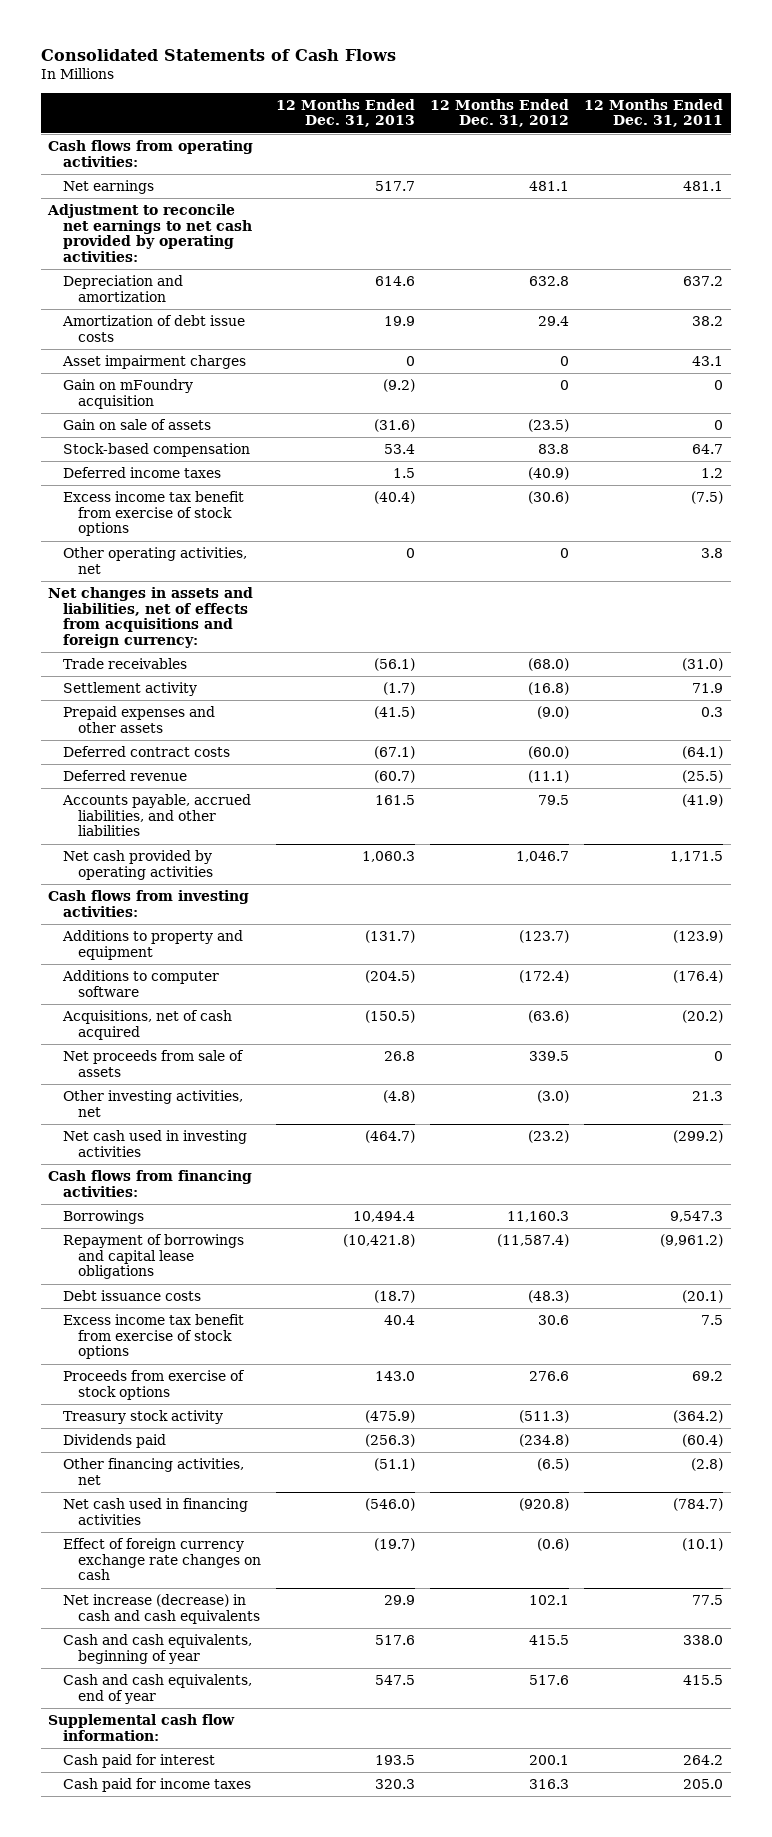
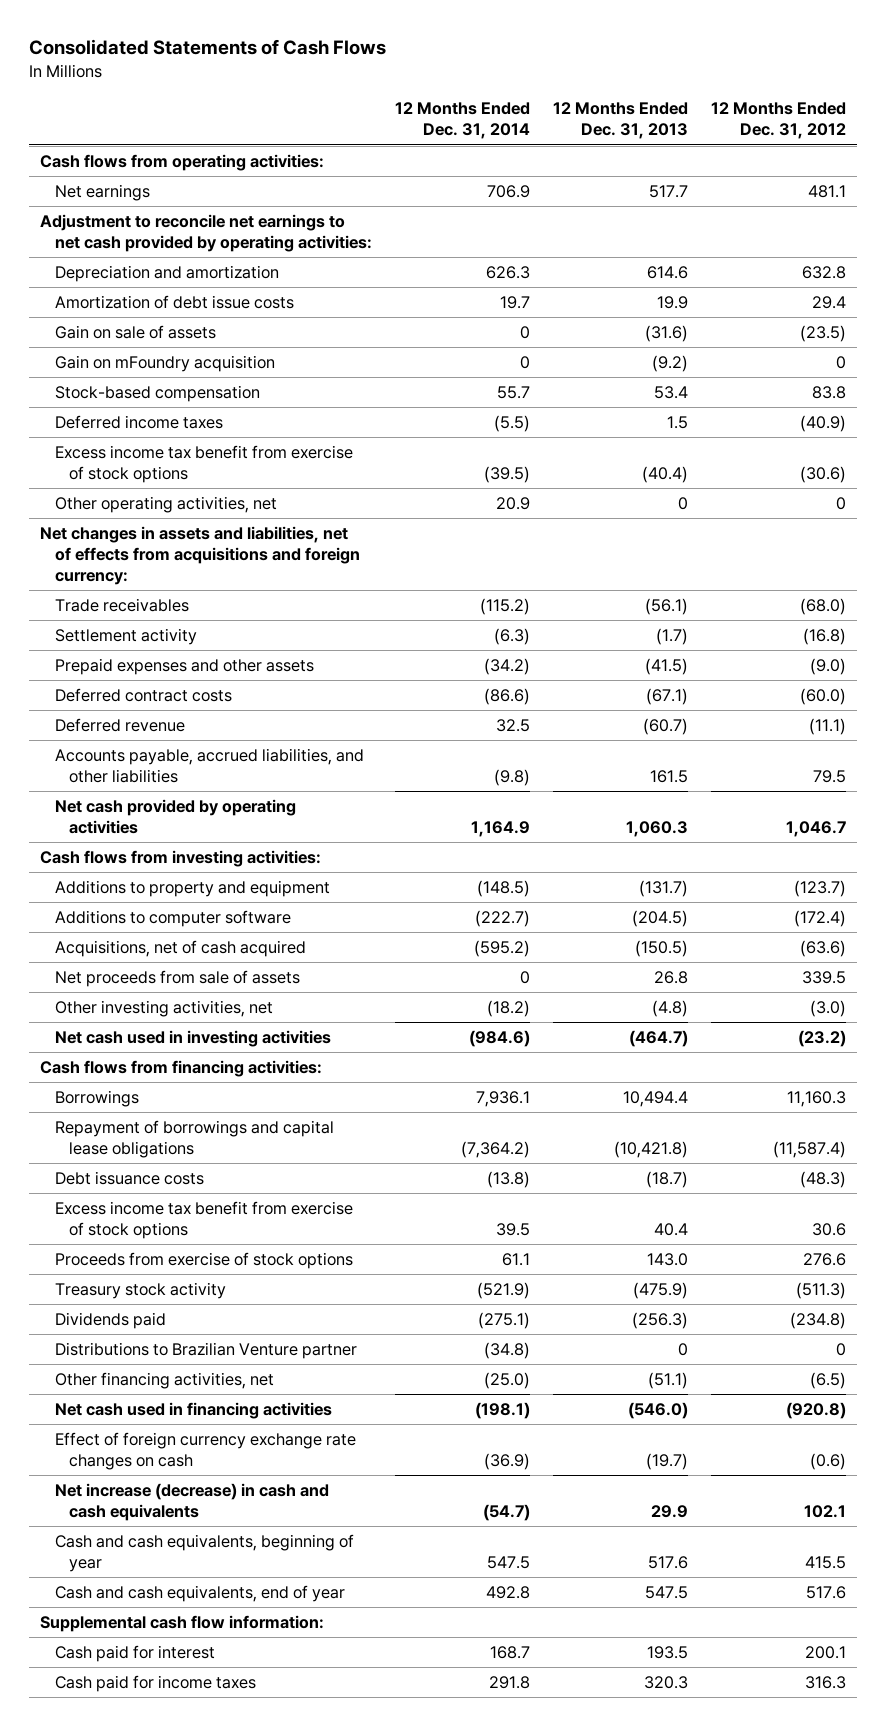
[584,98,724,128] 12 Months Ended Dec. 31, 2011 -> none
none -> [394,102,530,140] 12 Months Ended Dec. 31, 2014
[62,355,247,370] Asset impairment charges -> none
[63,379,194,409] Gain on mFoundry acquisition -> [54,355,275,373] Gain on mFoundry acquisition
none -> [54,1342,357,1360] Distributions to Brazilian Venture partner

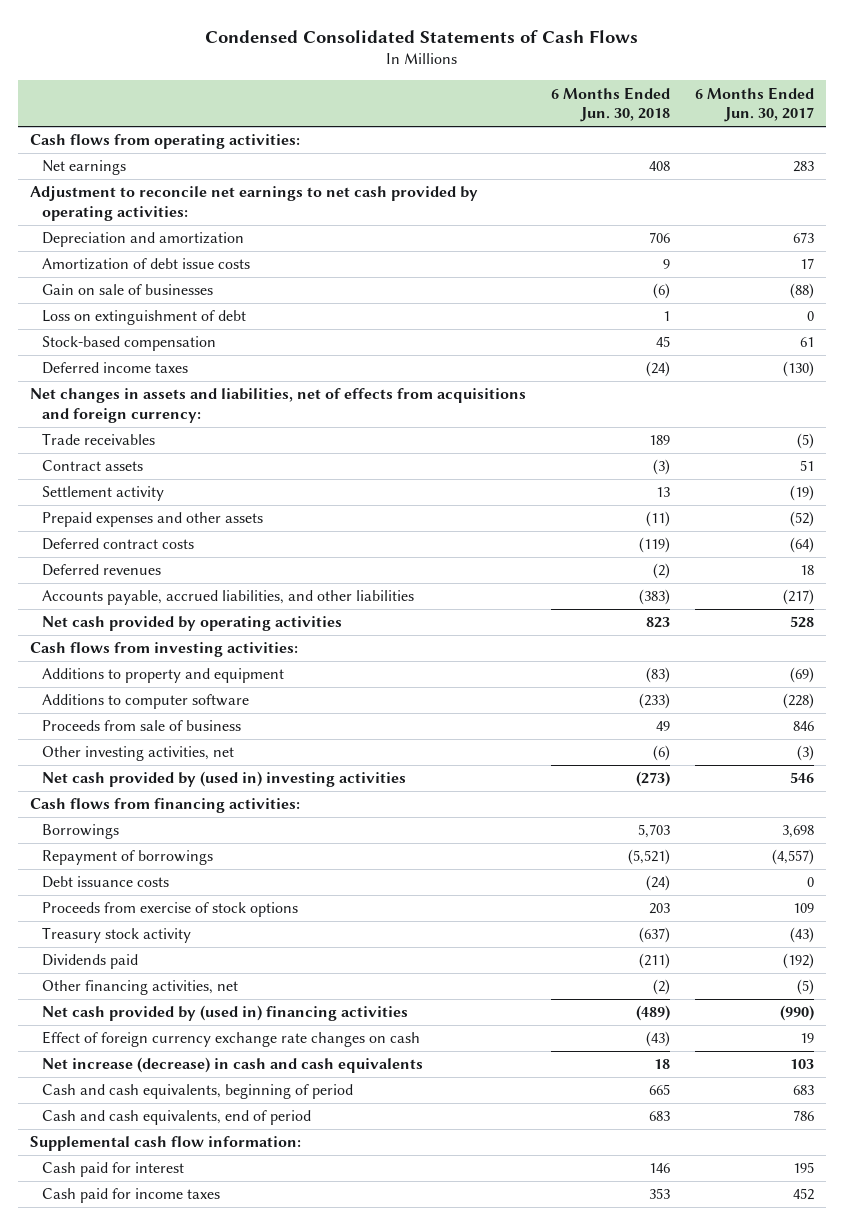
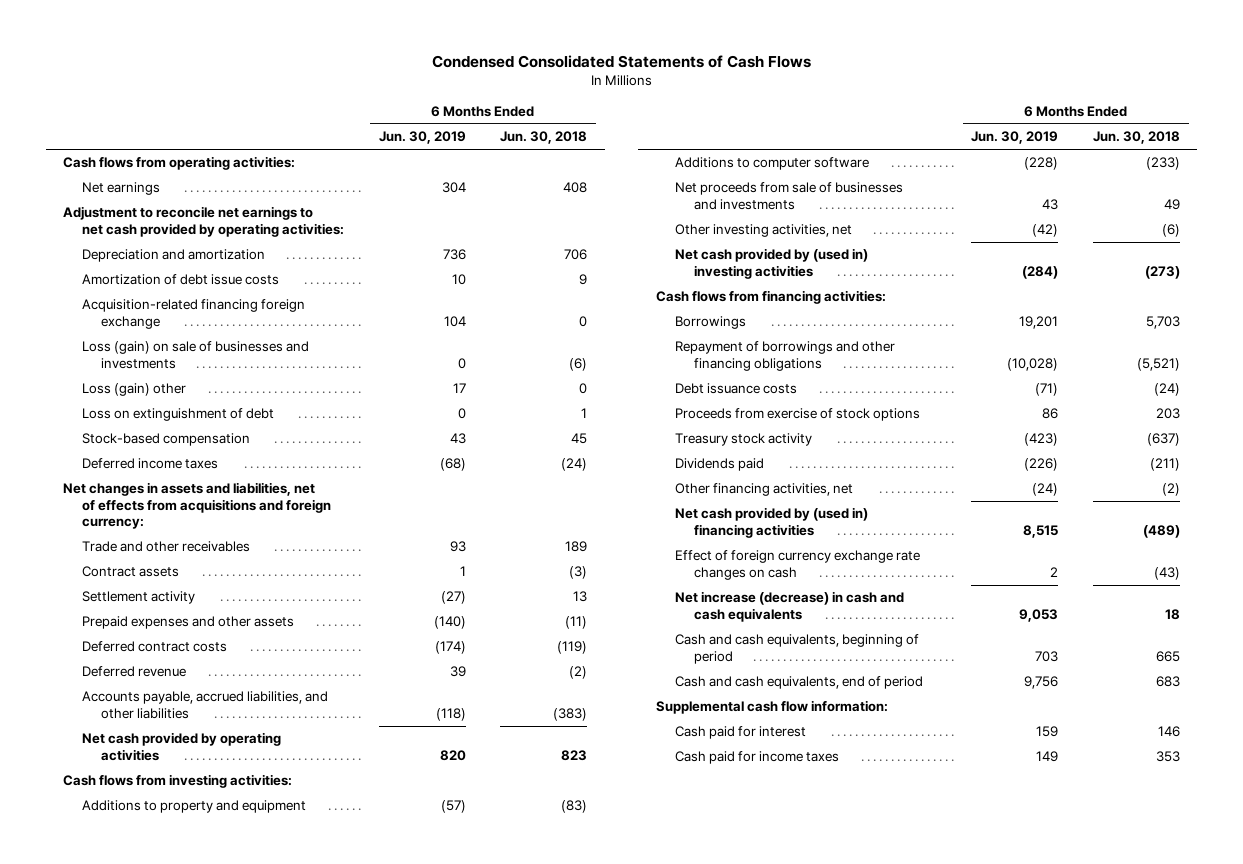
[694,86,814,123] 6 Months Ended Jun. 30, 2017 -> none
none -> [378,131,466,145] Jun. 30, 2019
none -> [82,299,306,329] Acquisition-related financing foreign exchange
[42,284,214,296] Gain on sale of businesses -> [82,341,310,369] Loss (gain) on sale of businesses and investments
none -> [82,383,187,397] Loss (gain) other
[42,433,156,446] Trade receivables -> [82,541,251,553] Trade and other receivables
[42,564,162,577] Deferred revenues -> none
none -> [82,666,187,678] Deferred revenue
[42,720,242,732] Proceeds from sale of business -> [674,182,903,210] Net proceeds from sale of businesses and investments
[42,850,214,866] Repayment of borrowings -> [674,341,895,371] Repayment of borrowings and other financing obligations

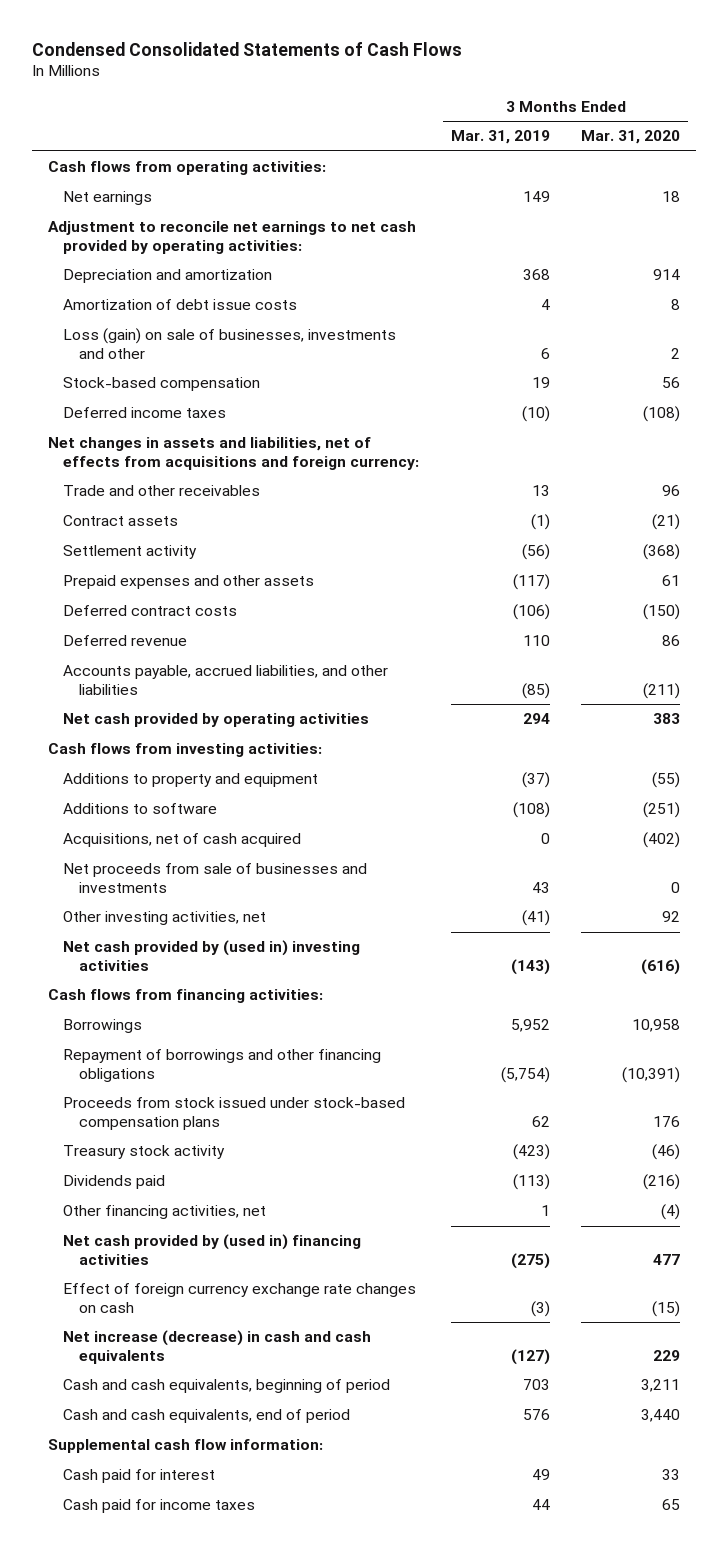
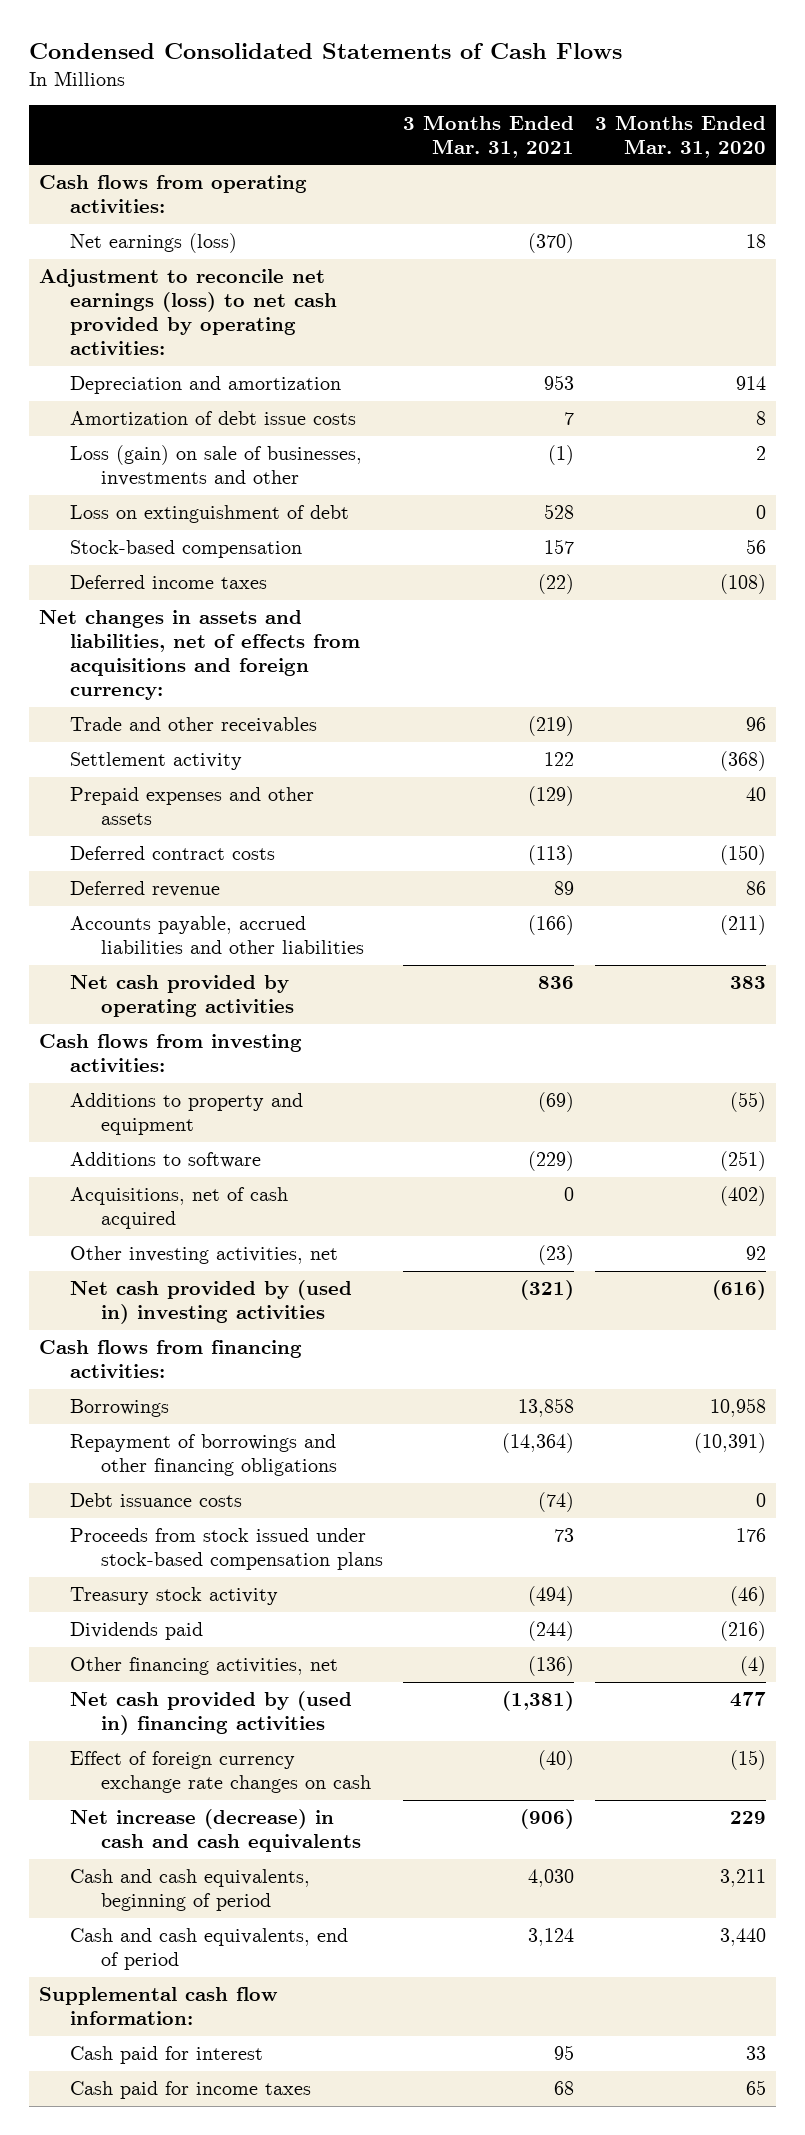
[450,130,550,145] Mar. 31, 2019 -> none
none -> [403,114,575,158] 3 Months Ended Mar. 31, 2021
[63,191,153,206] Net earnings -> [70,233,238,254] Net earnings (loss)
[47,221,416,254] Adjustment to reconcile net earnings to net cash provided by operating activities: -> [39,269,338,356] Adjustment to reconcile net earnings (loss) to net cash provided by operating activities:
none -> [70,505,350,524] Loss on extinguishment of debt
[63,515,179,527] Contract assets -> none
[662,575,681,587] 61 -> [745,787,766,802] 40
[63,665,389,695] Accounts payable, accrued liabilities, and other liabilities -> [70,916,364,955] Accounts payable, accrued liabilities and other liabilities
[63,863,368,893] Net proceeds from sale of businesses and investments -> none
none -> [70,1493,243,1508] Debt issuance costs

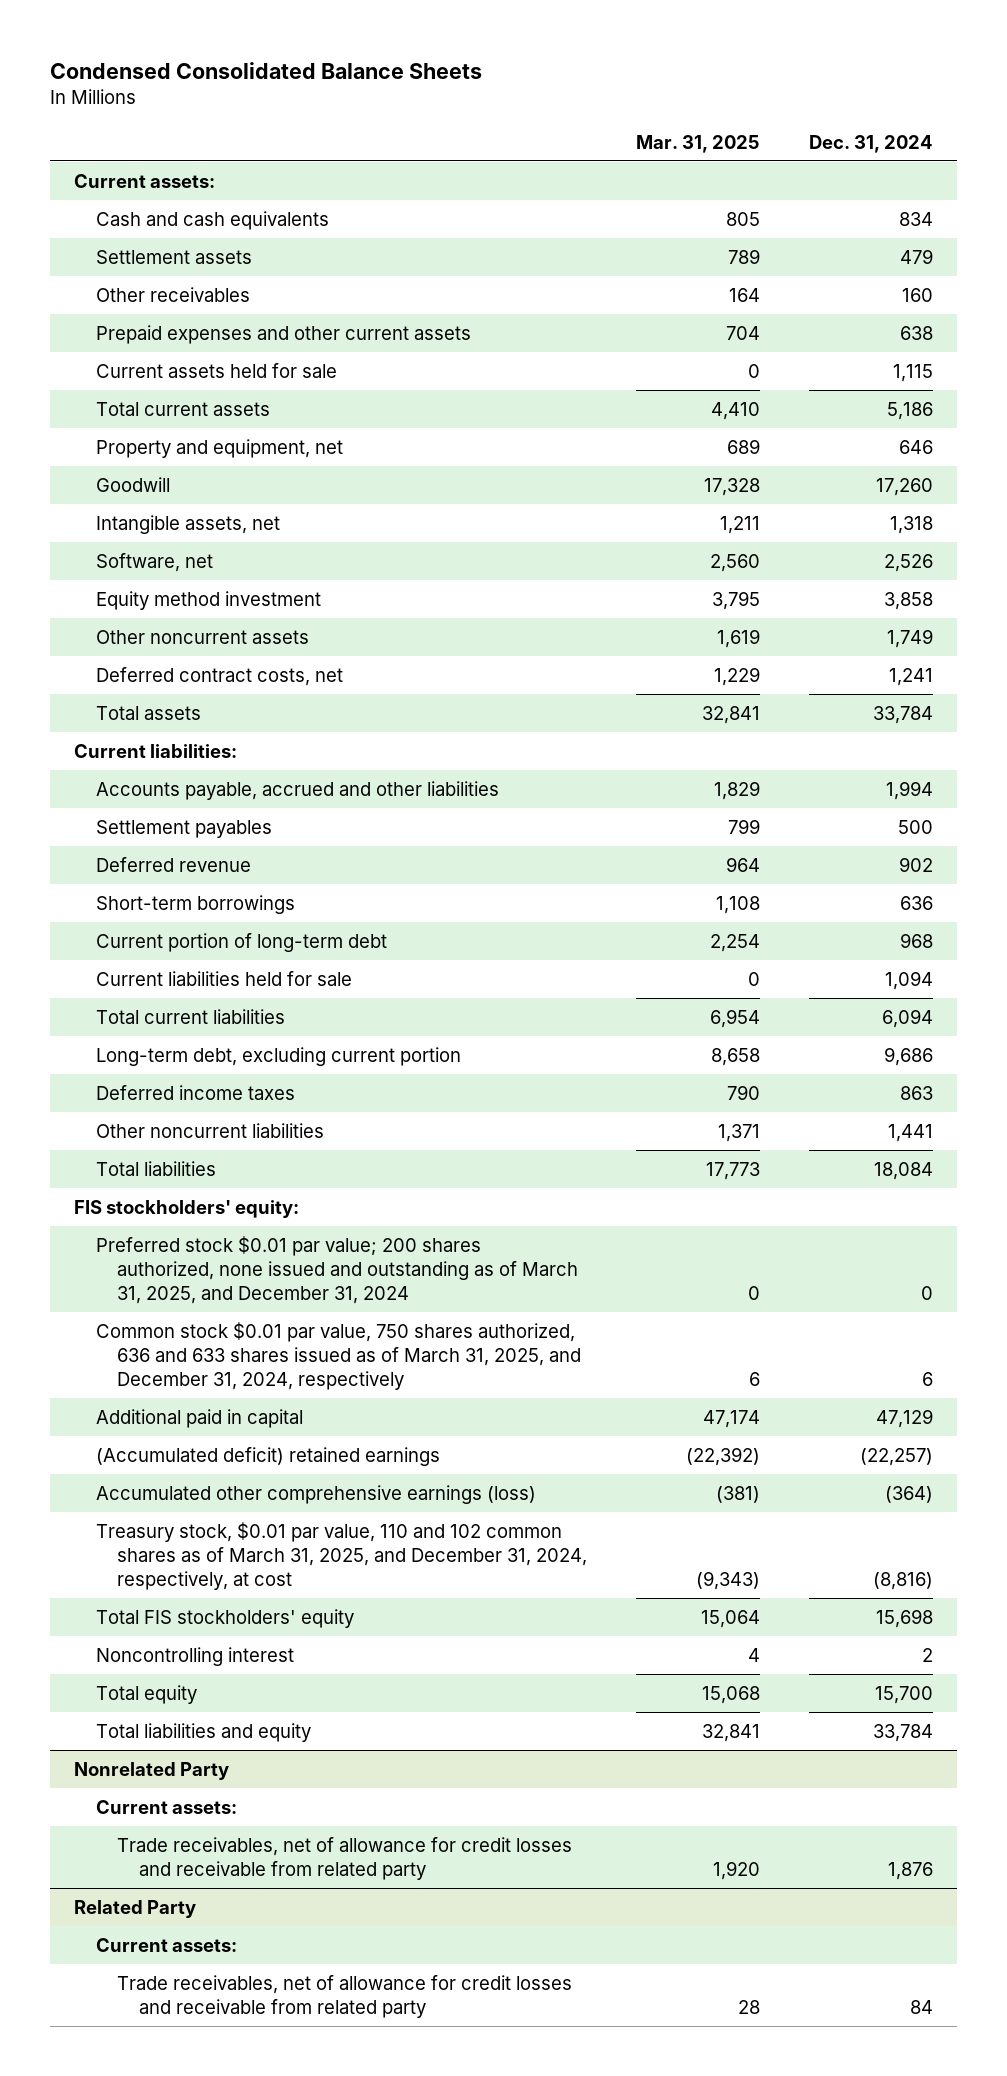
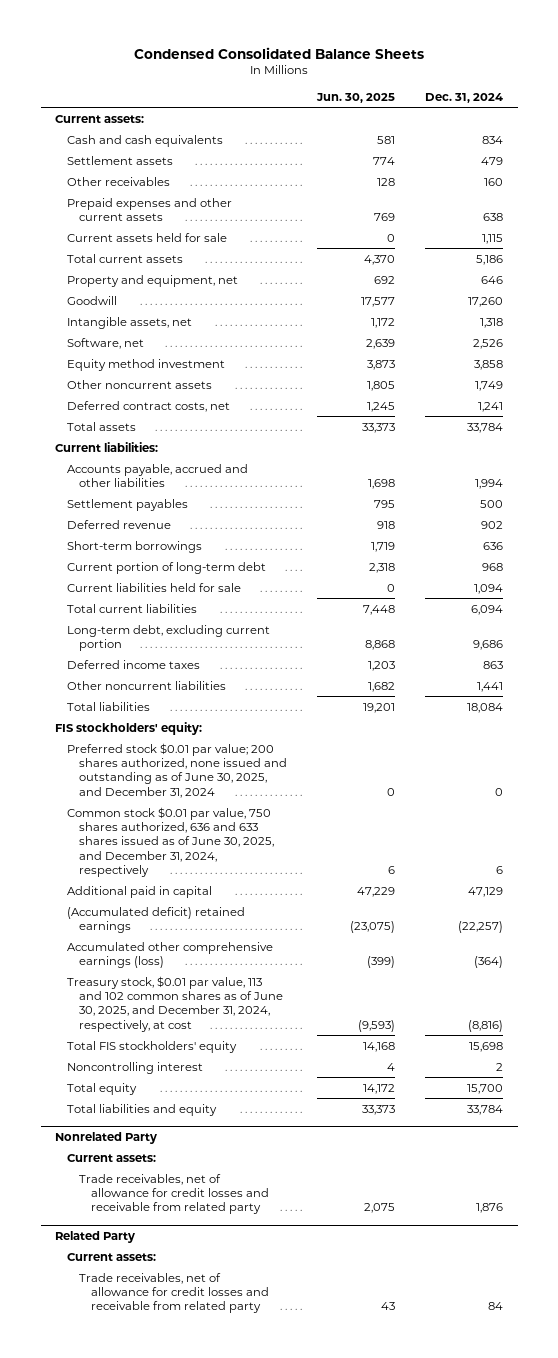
[636,134,761,153] Mar. 31, 2025 -> none
none -> [315,92,395,103] Jun. 30, 2025
[95,1235,579,1304] Preferred stock $0.01 par value; 200 shares authorized, none issued and outstanding as of March 31, 2025, and December 31, 2024 -> [67,742,288,798] Preferred stock $0.01 par value; 200 shares authorized, none issued and outstanding as of June 30, 2025, and December 31, 2024
[95,1321,582,1390] Common stock $0.01 par value, 750 shares authorized, 636 and 633 shares issued as of March 31, 2025, and December 31, 2024, respectively -> [67,806,275,878] Common stock $0.01 par value, 750 shares authorized, 636 and 633 shares issued as of June 30, 2025, and December 31, 2024, respectively
[95,1521,588,1590] Treasury stock, $0.01 par value, 110 and 102 common shares as of March 31, 2025, and December 31, 2024, respectively, at cost -> [67,975,284,1032] Treasury stock, $0.01 par value, 113 and 102 common shares as of June 30, 2025, and December 31, 2024, respectively, at cost

